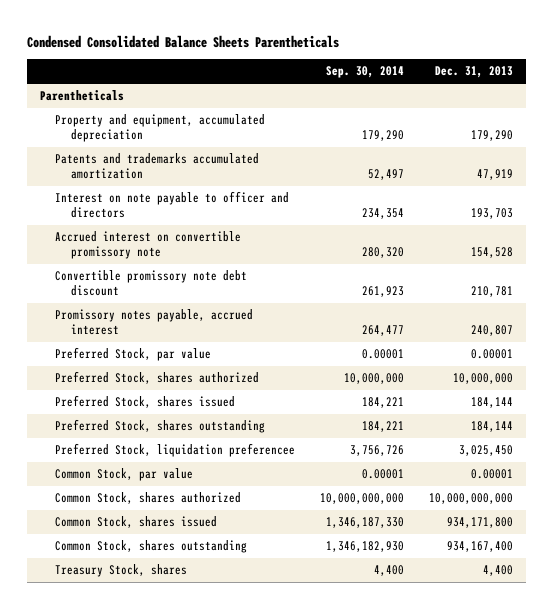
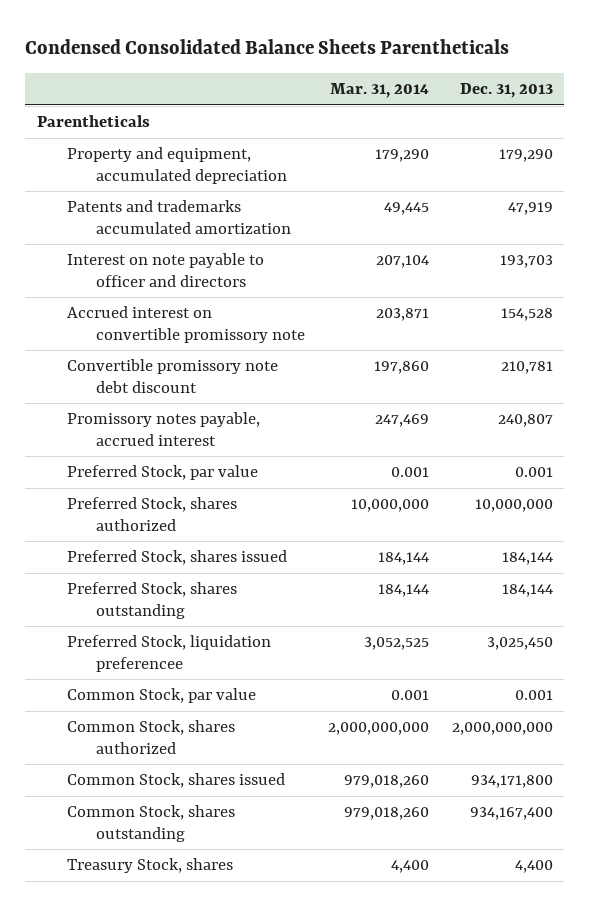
[326,66,405,79] Sep. 30, 2014 -> none
none -> [329,83,429,99] Mar. 31, 2014
[471,349,514,360] 0.00001 -> [514,467,553,478] 0.001
[471,469,514,480] 0.00001 -> [514,690,553,701] 0.001
[429,493,514,505] 10,000,000,000 -> [451,722,553,736] 2,000,000,000

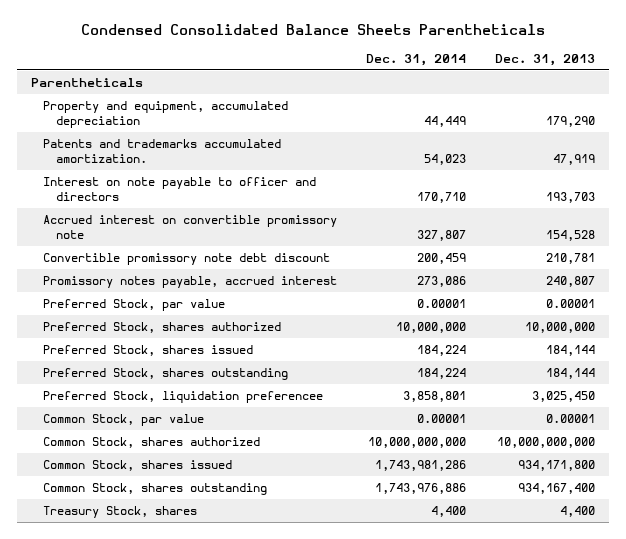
[329,83,429,99] Mar. 31, 2014 -> none
none -> [366,54,467,67] Dec. 31, 2014
[66,200,292,234] Patents and trademarks accumulated amortization -> [43,138,282,164] Patents and trademarks accumulated amortization.
[514,467,553,478] 0.001 -> [545,298,595,308] 0.00001
[514,690,553,701] 0.001 -> [545,413,595,423] 0.00001
[451,722,553,736] 2,000,000,000 -> [496,436,595,448] 10,000,000,000

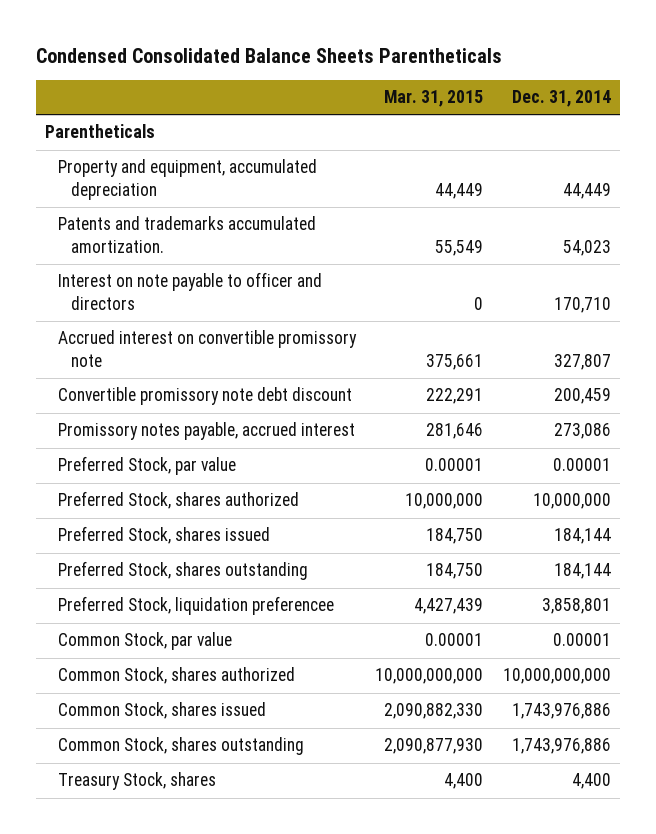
[494,54,595,67] Dec. 31, 2013 -> none
none -> [384,90,484,108] Mar. 31, 2015
[417,344,467,356] 184,224 -> [553,528,611,545] 184,144
[417,367,467,379] 184,224 -> [553,563,611,580] 184,144
[375,459,467,471] 1,743,981,286 -> [511,703,611,720] 1,743,976,886

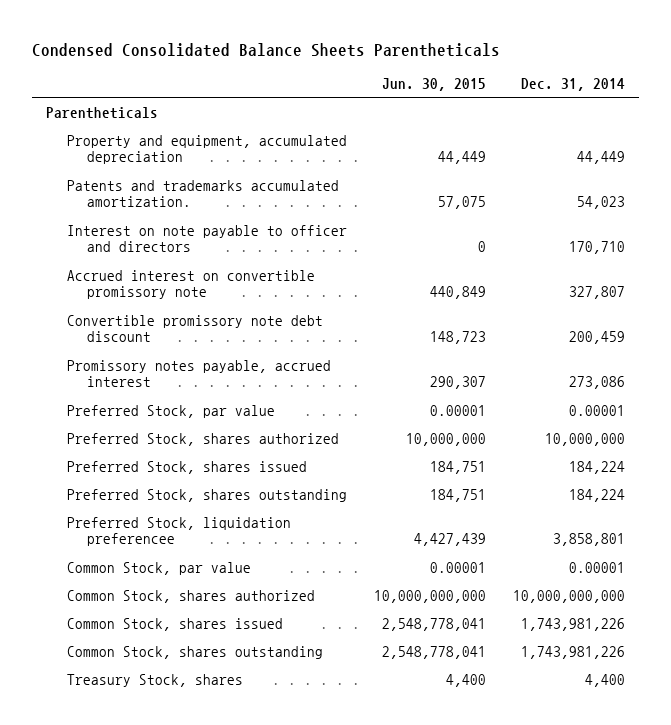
[384,90,484,108] Mar. 31, 2015 -> none
none -> [381,77,486,91] Jun. 30, 2015
[553,528,611,545] 184,144 -> [569,460,626,474] 184,224
[553,563,611,580] 184,144 -> [569,488,626,502] 184,224
[511,703,611,720] 1,743,976,886 -> [521,617,626,631] 1,743,981,226
[511,738,611,755] 1,743,976,886 -> [521,645,626,659] 1,743,981,226

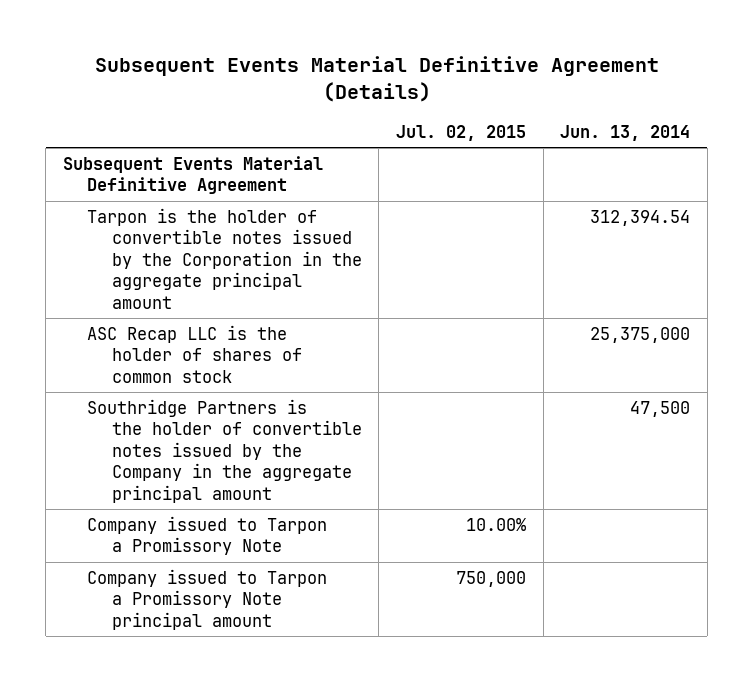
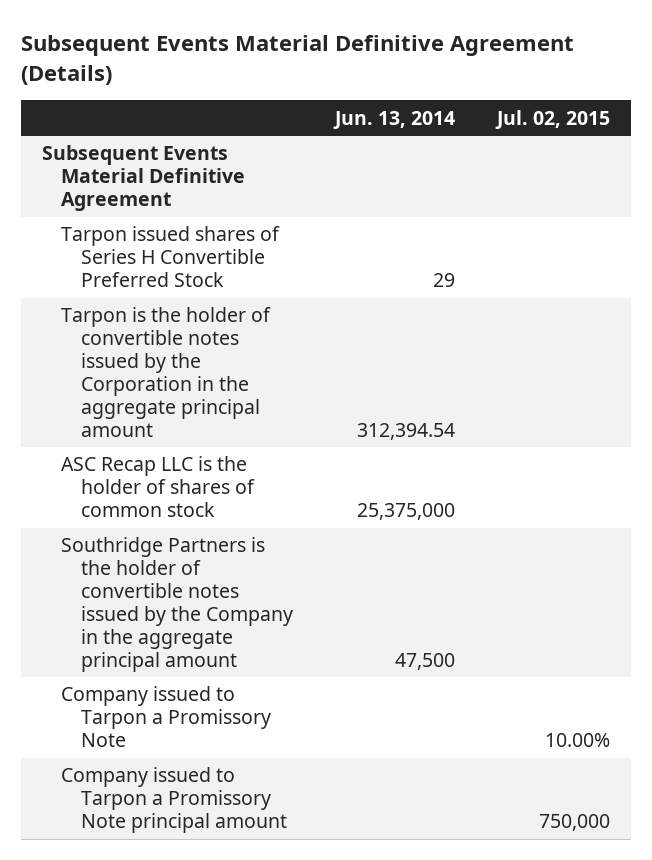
none -> [61,226,281,288] Tarpon issued shares of Series H Convertible Preferred Stock

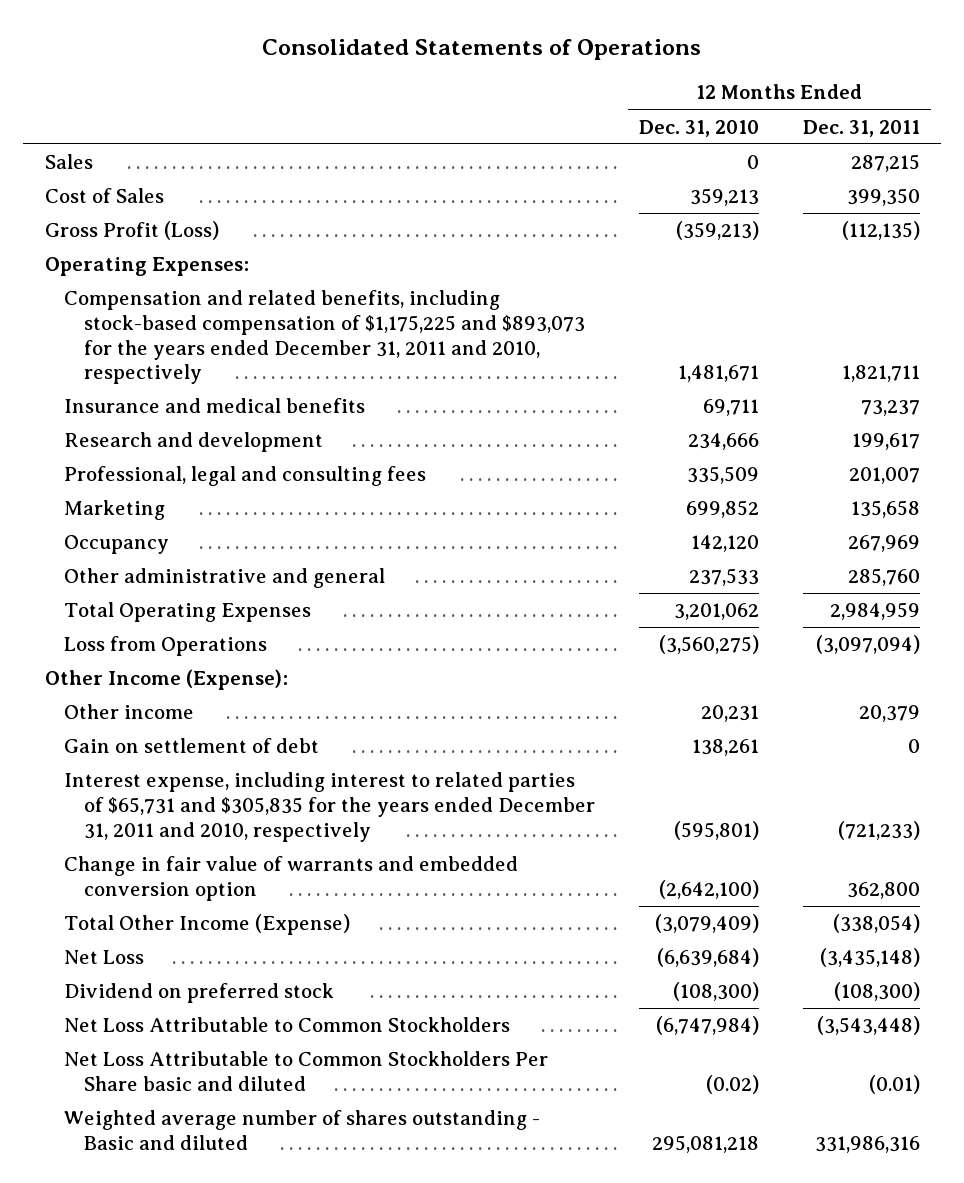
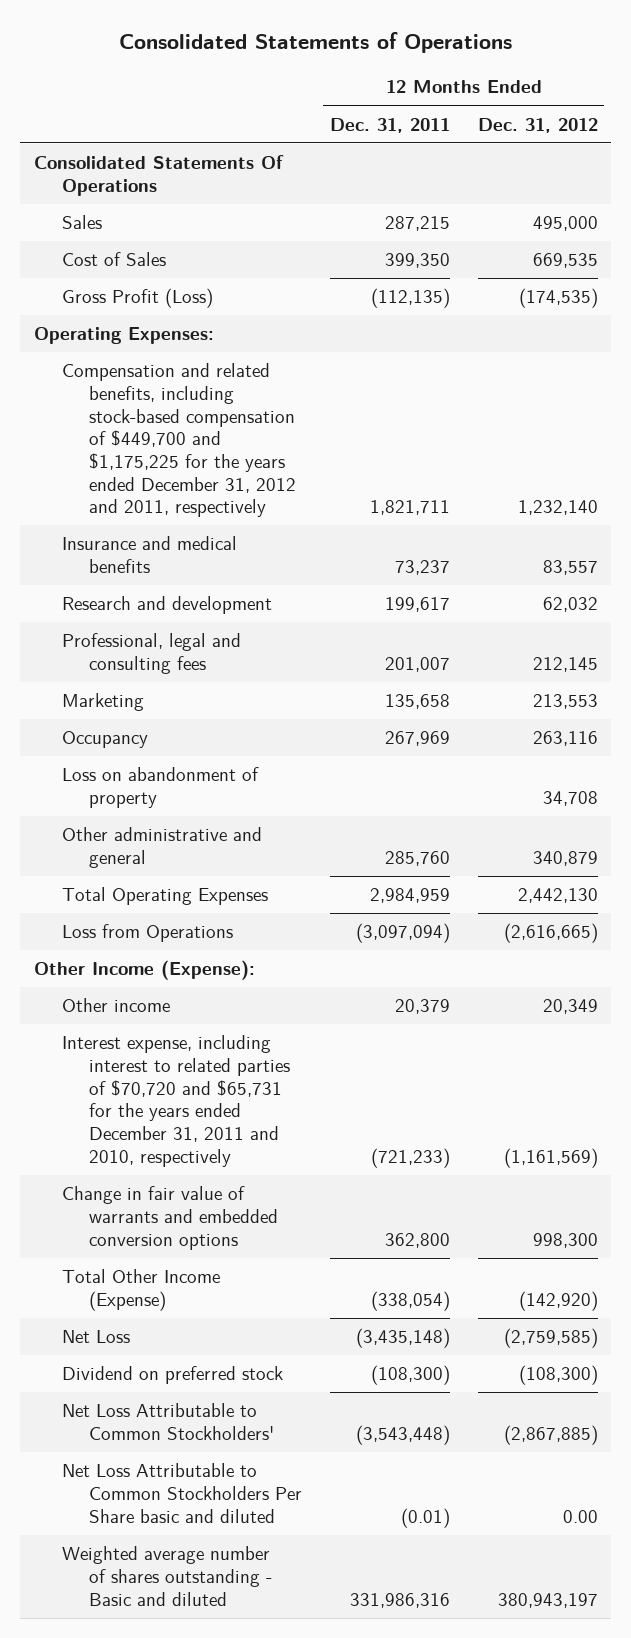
[638,119,759,137] Dec. 31, 2010 -> none
none -> [477,117,598,133] Dec. 31, 2012
none -> [33,155,284,196] Consolidated Statements Of Operations
[64,290,585,385] Compensation and related benefits, including stock-based compensation of $1,175,225 and $893,073 for the years ended December 31, 2011 and 2010, respectively -> [61,363,297,518] Compensation and related benefits, including stock-based compensation of $449,700 and $1,175,225 for the years ended December 31, 2012 and 2011, respectively
none -> [61,767,259,808] Loss on abandonment of property
[64,738,320,754] Gain on settlement of debt -> none
[64,772,595,842] Interest expense, including interest to related parties of $65,731 and $305,835 for the years ended December 31, 2011 and 2010, respectively -> [61,1035,291,1167] Interest expense, including interest to related parties of $70,720 and $65,731 for the years ended December 31, 2011 and 2010, respectively
[64,856,519,901] Change in fair value of warrants and embedded conversion option -> [61,1186,279,1250] Change in fair value of warrants and embedded conversion options
[64,1017,511,1033] Net Loss Attributable to Common Stockholders -> [61,1403,275,1440] Net Loss Attributable to Common Stockholders'

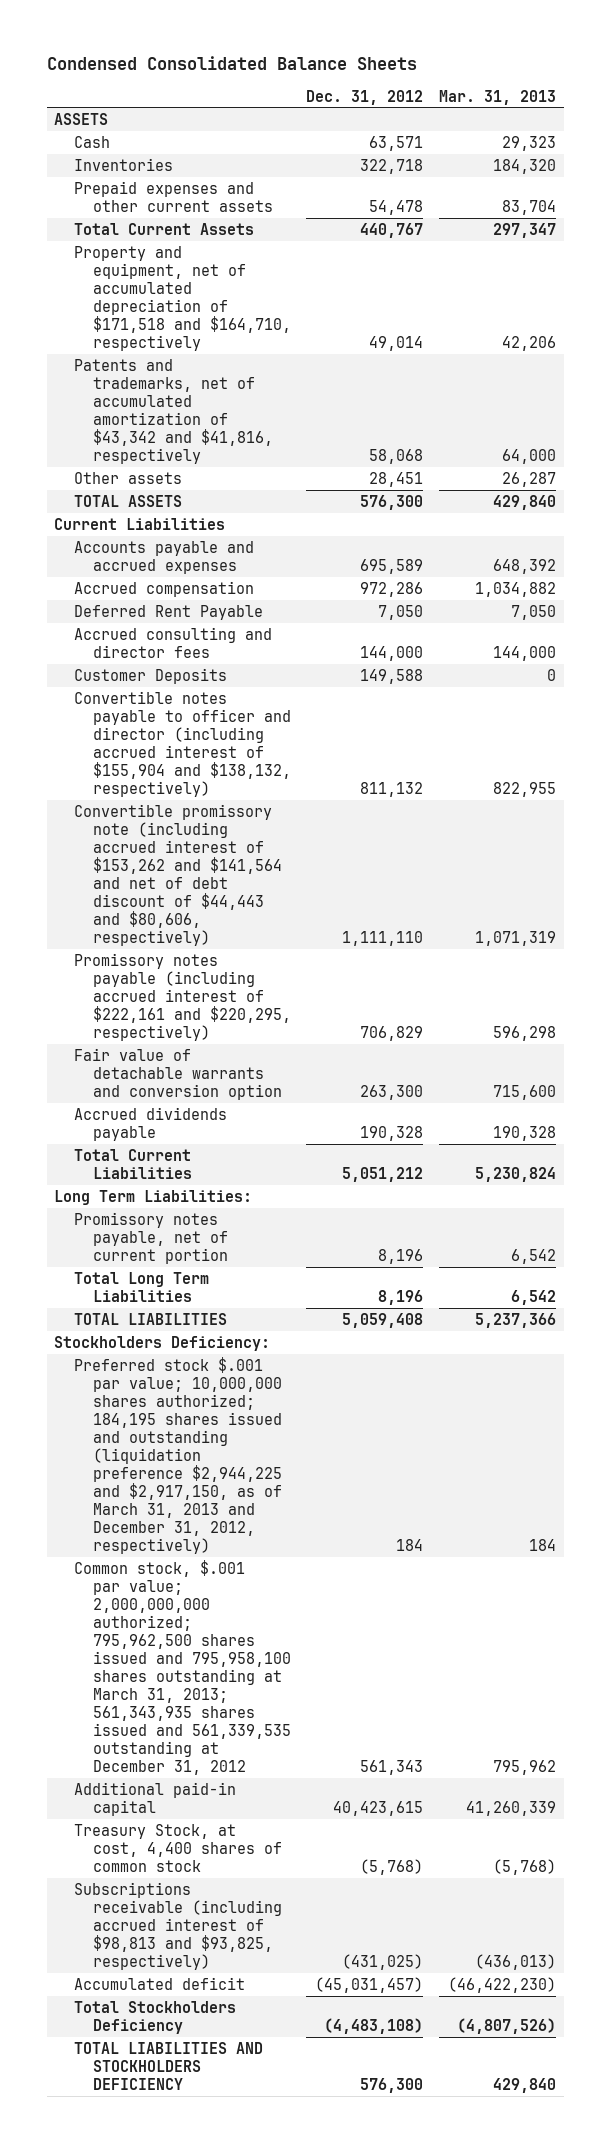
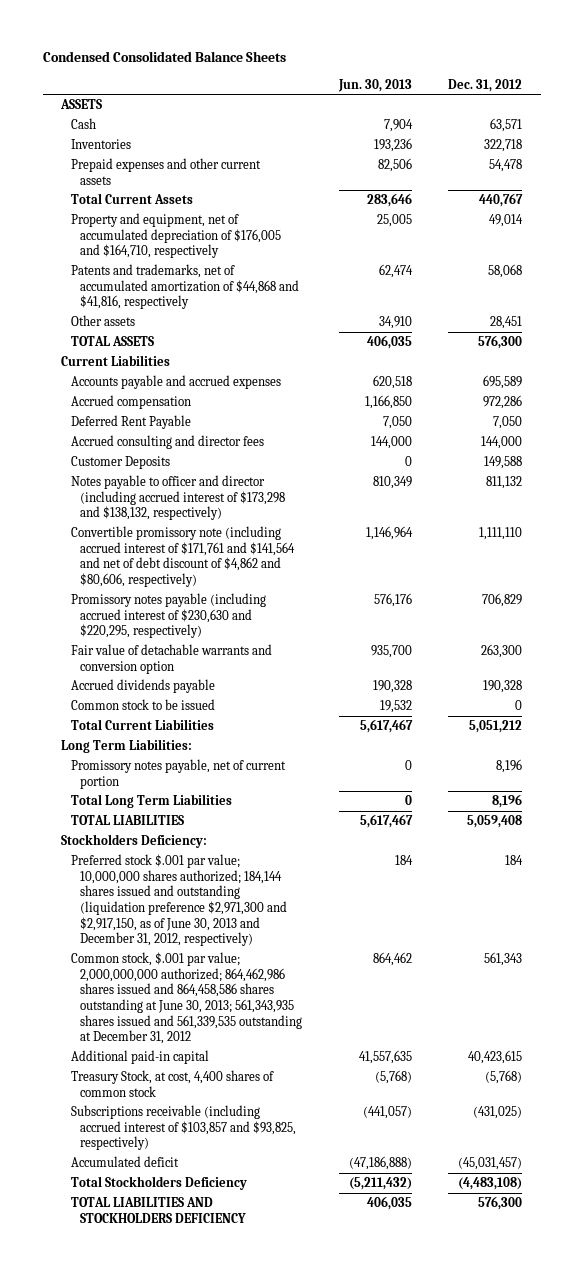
[438,89,556,105] Mar. 31, 2013 -> none
none -> [337,78,412,92] Jun. 30, 2013
[73,245,291,351] Property and equipment, net of accumulated depreciation of $171,518 and $164,710, respectively -> [70,213,282,259] Property and equipment, net of accumulated depreciation of $176,005 and $164,710, respectively
[73,358,273,464] Patents and trademarks, net of accumulated amortization of $43,342 and $41,816, respectively -> [70,264,300,310] Patents and trademarks, net of accumulated amortization of $44,868 and $41,816, respectively
[73,690,291,797] Convertible notes payable to officer and director (including accrued interest of $155,904 and $138,132, respectively) -> [70,475,286,521] Notes payable to officer and director (including accrued interest of $173,298 and $138,132, respectively)
[73,803,282,947] Convertible promissory note (including accrued interest of $153,262 and $141,564 and net of debt discount of $44,443 and $80,606, respectively) -> [70,526,296,588] Convertible promissory note (including accrued interest of $171,761 and $141,564 and net of debt discount of $4,862 and $80,606, respectively)
[73,952,291,1041] Promissory notes payable (including accrued interest of $222,161 and $220,295, respectively) -> [70,593,266,639] Promissory notes payable (including accrued interest of $230,630 and $220,295, respectively)
none -> [70,699,215,711] Common stock to be issued
[73,1356,282,1555] Preferred stock $.001 par value; 10,000,000 shares authorized; 184,195 shares issued and outstanding (liquidation preference $2,944,225 and $2,917,150, as of March 31, 2013 and December 31, 2012, respectively) -> [70,854,288,947] Preferred stock $.001 par value; 10,000,000 shares authorized; 184,144 shares issued and outstanding (liquidation preference $2,971,300 and $2,917,150, as of June 30, 2013 and December 31, 2012, respectively)
[73,1559,291,1776] Common stock, $.001 par value; 2,000,000,000 authorized; 795,962,500 shares issued and 795,958,100 shares outstanding at March 31, 2013; 561,343,935 shares issued and 561,339,535 outstanding at December 31, 2012 -> [70,952,303,1045] Common stock, $.001 par value; 2,000,000,000 authorized; 864,462,986 shares issued and 864,458,586 shares outstanding at June 30, 2013; 561,343,935 shares issued and 561,339,535 outstanding at December 31, 2012
[73,1881,282,1970] Subscriptions receivable (including accrued interest of $98,813 and $93,825, respectively) -> [70,1105,297,1151] Subscriptions receivable (including accrued interest of $103,857 and $93,825, respectively)

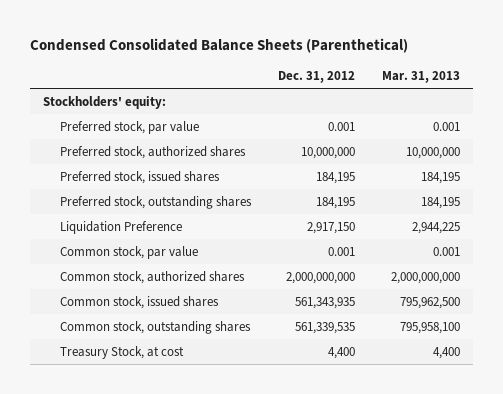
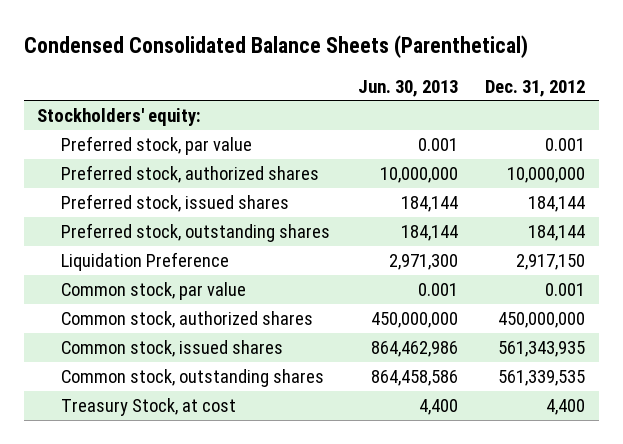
[381,70,460,83] Mar. 31, 2013 -> none
none -> [357,79,458,97] Jun. 30, 2013
[315,171,355,184] 184,195 -> [528,196,586,213] 184,144
[315,196,355,209] 184,195 -> [528,225,586,242] 184,144
[285,271,355,284] 2,000,000,000 -> [498,312,586,329] 450,000,000

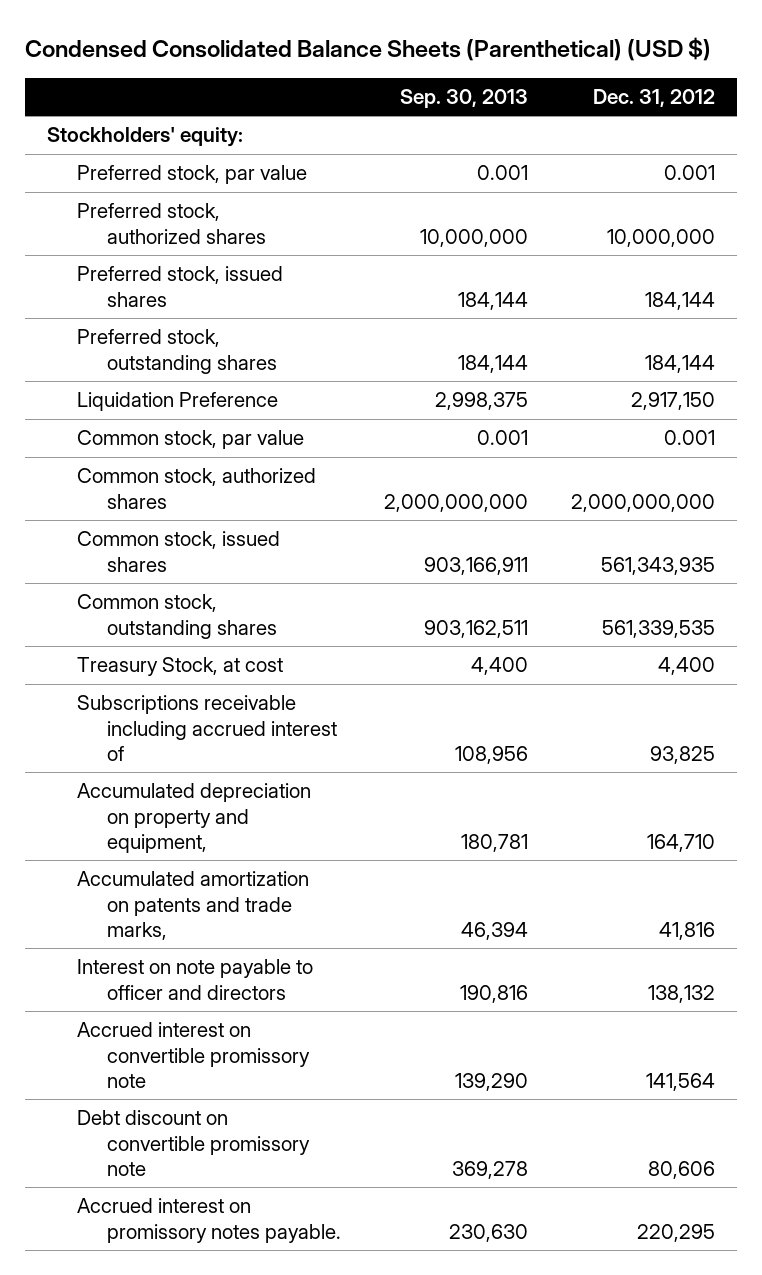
[23,34,528,58] Condensed Consolidated Balance Sheets (Parenthetical) -> [25,37,712,62] Condensed Consolidated Balance Sheets (Parenthetical) (USD $)
[357,79,458,97] Jun. 30, 2013 -> none
none -> [400,88,529,108] Sep. 30, 2013
[498,312,586,329] 450,000,000 -> [571,493,716,512] 2,000,000,000
none -> [77,695,338,761] Subscriptions receivable including accrued interest of
none -> [77,783,312,853] Accumulated depreciation on property and equipment,
none -> [77,871,310,940] Accumulated amortization on patents and trade marks,
none -> [77,959,314,1000] Interest on note payable to officer and directors
none -> [77,1022,311,1088] Accrued interest on convertible promissory note
none -> [77,1110,311,1176] Debt discount on convertible promissory note
none -> [77,1198,342,1243] Accrued interest on promissory notes payable.

